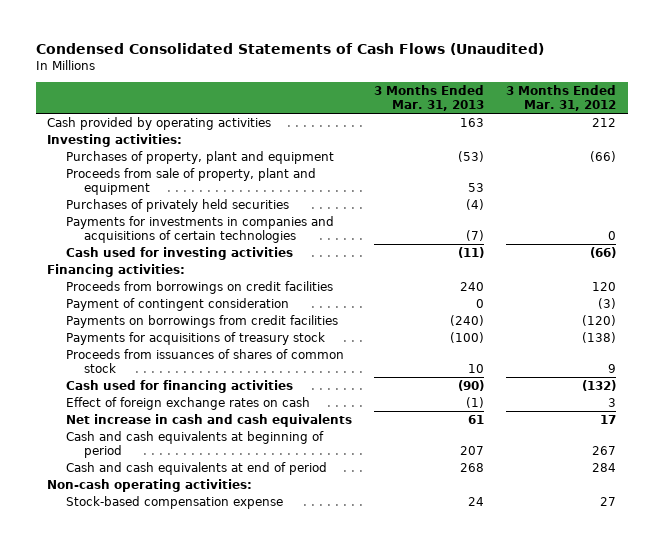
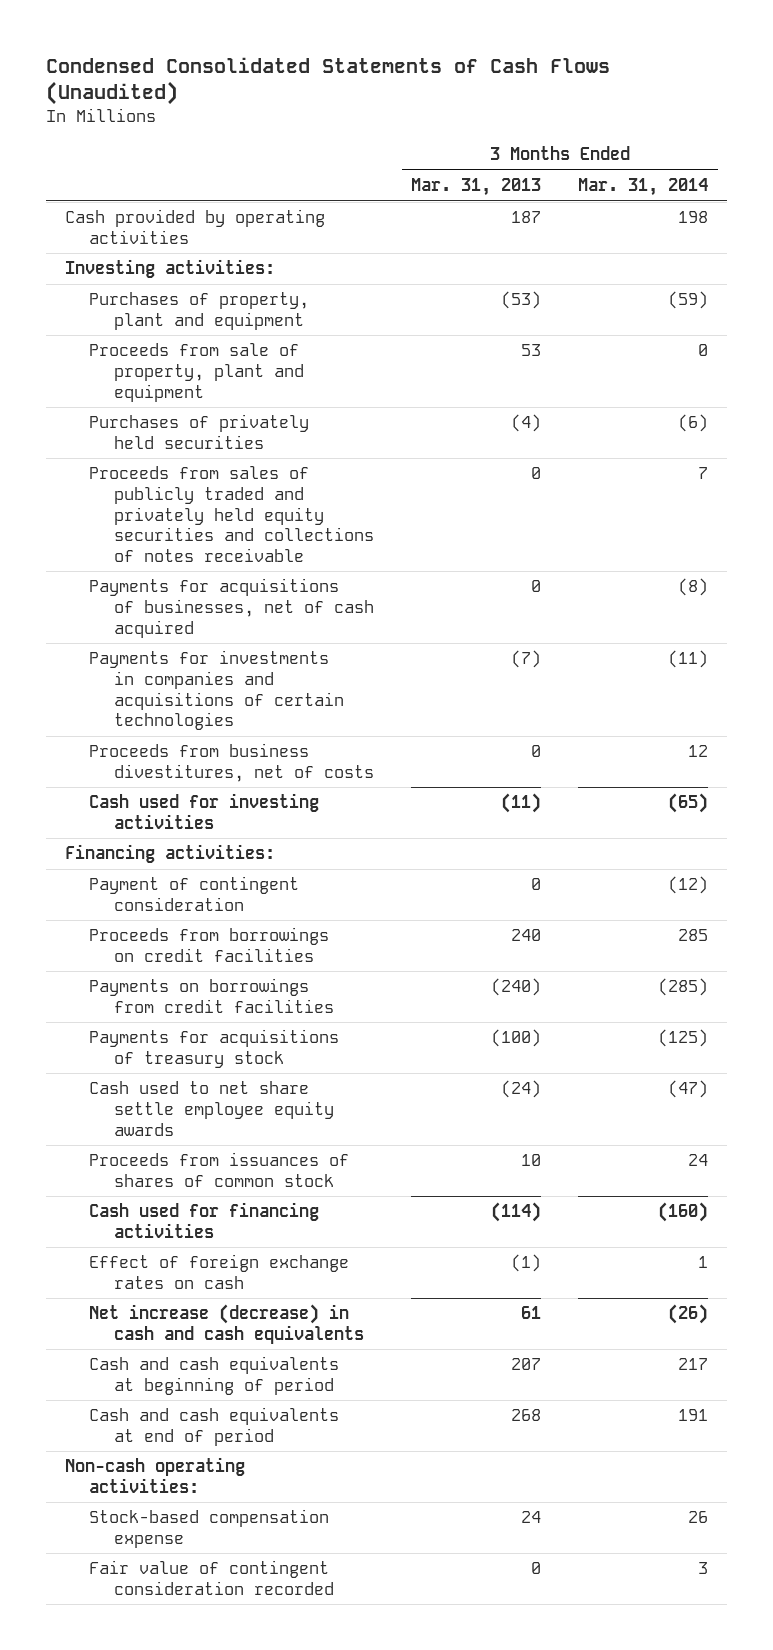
[506,84,617,111] 3 Months Ended Mar. 31, 2012 -> none
none -> [578,178,709,197] Mar. 31, 2014
[460,117,485,127] 163 -> [511,211,542,224] 187
none -> [89,466,375,562] Proceeds from sales of publicly traded and privately held equity securities and collections of notes receivable
none -> [89,578,375,638] Payments for acquisitions of businesses, net of cash acquired
none -> [89,743,375,783] Proceeds from business divestitures, net of costs
[65,280,333,294] Proceeds from borrowings on credit facilities -> [89,927,330,963] Proceeds from borrowings on credit facilities
none -> [89,1081,335,1136] Cash used to net share settle employee equity awards
[458,379,485,391] (90) -> [491,1202,542,1223] (114)
[65,413,352,427] Net increase in cash and cash equivalents -> [89,1304,365,1345] Net increase (decrease) in cash and cash equivalents
none -> [89,1560,335,1596] Fair value of contingent consideration recorded

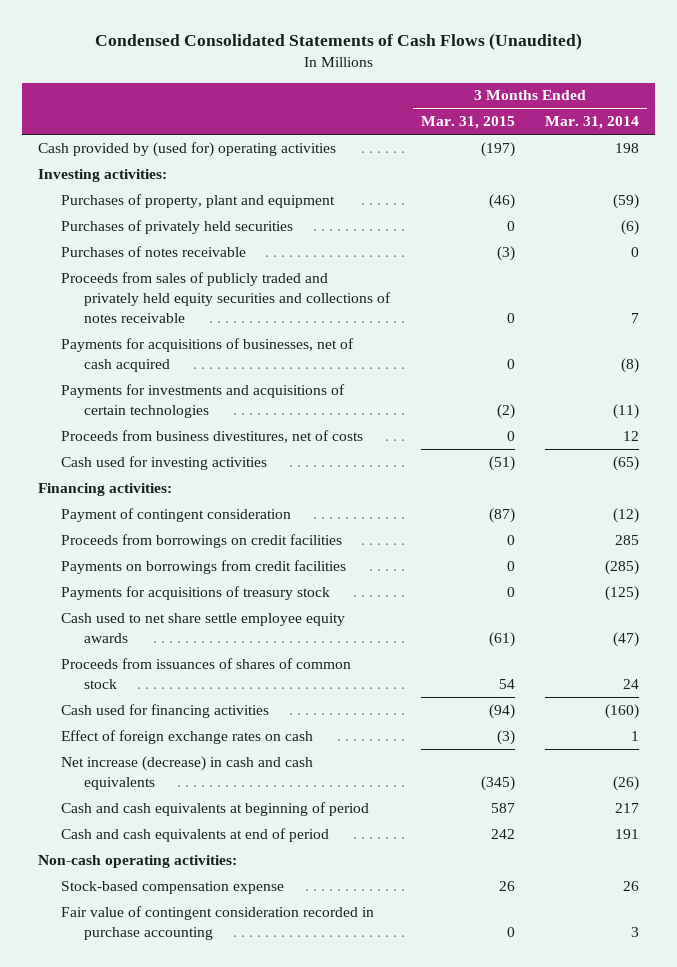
[411,178,542,197] Mar. 31, 2013 -> none
none -> [420,116,515,130] Mar. 31, 2015
[64,209,325,245] Cash provided by operating activities -> [37,141,336,157] Cash provided by (used for) operating activities
[89,343,305,402] Proceeds from sale of property, plant and equipment -> none
none -> [60,245,246,257] Purchases of notes receivable
[89,650,345,731] Payments for investments in companies and acquisitions of certain technologies -> [60,383,345,418] Payments for investments and acquisitions of certain technologies
[89,1560,335,1596] Fair value of contingent consideration recorded -> [60,905,374,940] Fair value of contingent consideration recorded in purchase accounting

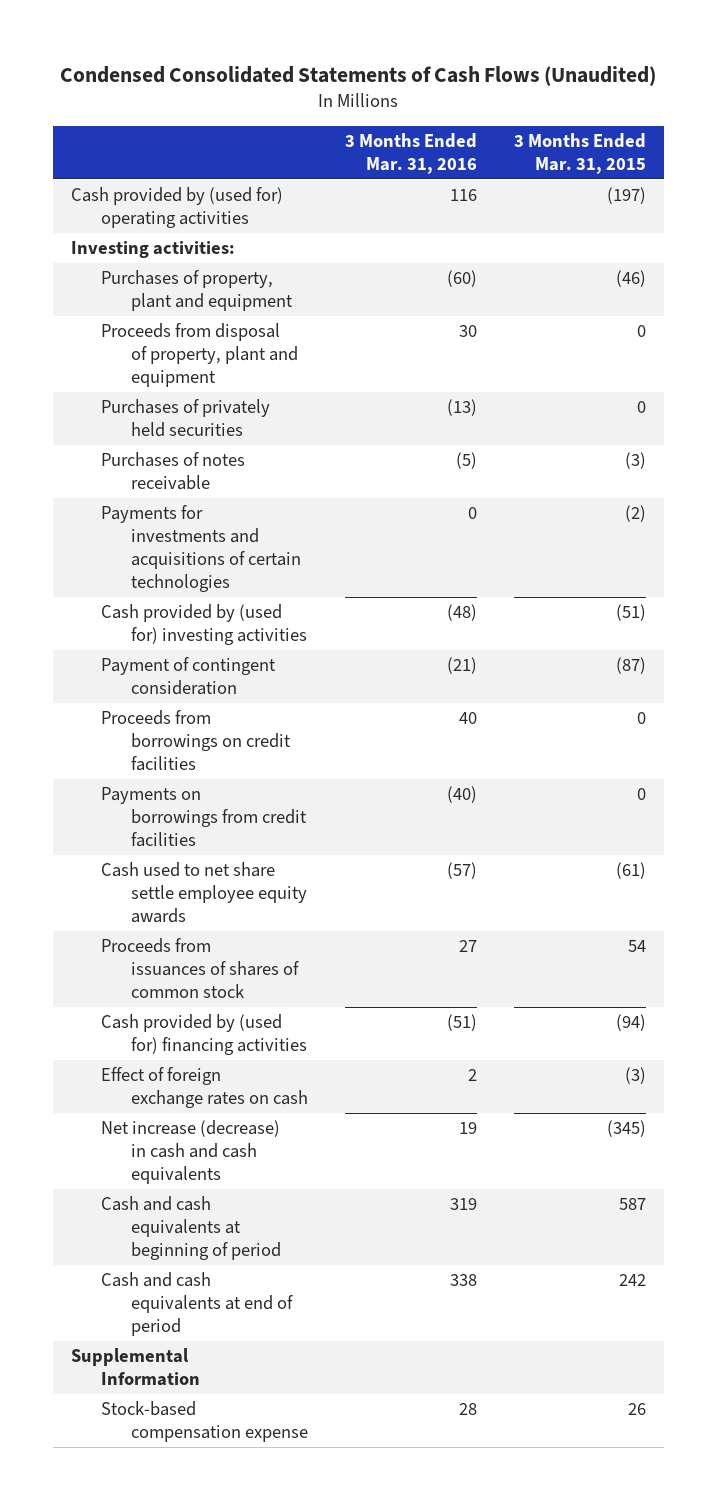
[545,116,640,130] Mar. 31, 2014 -> none
none -> [344,132,477,174] 3 Months Ended Mar. 31, 2016
none -> [100,323,298,388] Proceeds from disposal of property, plant and equipment
[60,271,391,323] Proceeds from sales of publicly traded and privately held equity securities and collections of notes receivable -> none
[60,337,354,372] Payments for acquisitions of businesses, net of cash acquired -> none
[60,429,363,443] Proceeds from business divestitures, net of costs -> none
[37,482,172,496] Financing activities: -> none
[60,455,267,470] Cash used for investing activities -> [100,604,307,646] Cash provided by (used for) investing activities
[60,585,330,600] Payments for acquisitions of treasury stock -> none
[60,703,269,718] Cash used for financing activities -> [100,1014,307,1056] Cash provided by (used for) financing activities
[37,854,237,868] Non-cash operating activities: -> none
none -> [71,1348,200,1387] Supplemental Information
[60,905,374,940] Fair value of contingent consideration recorded in purchase accounting -> none

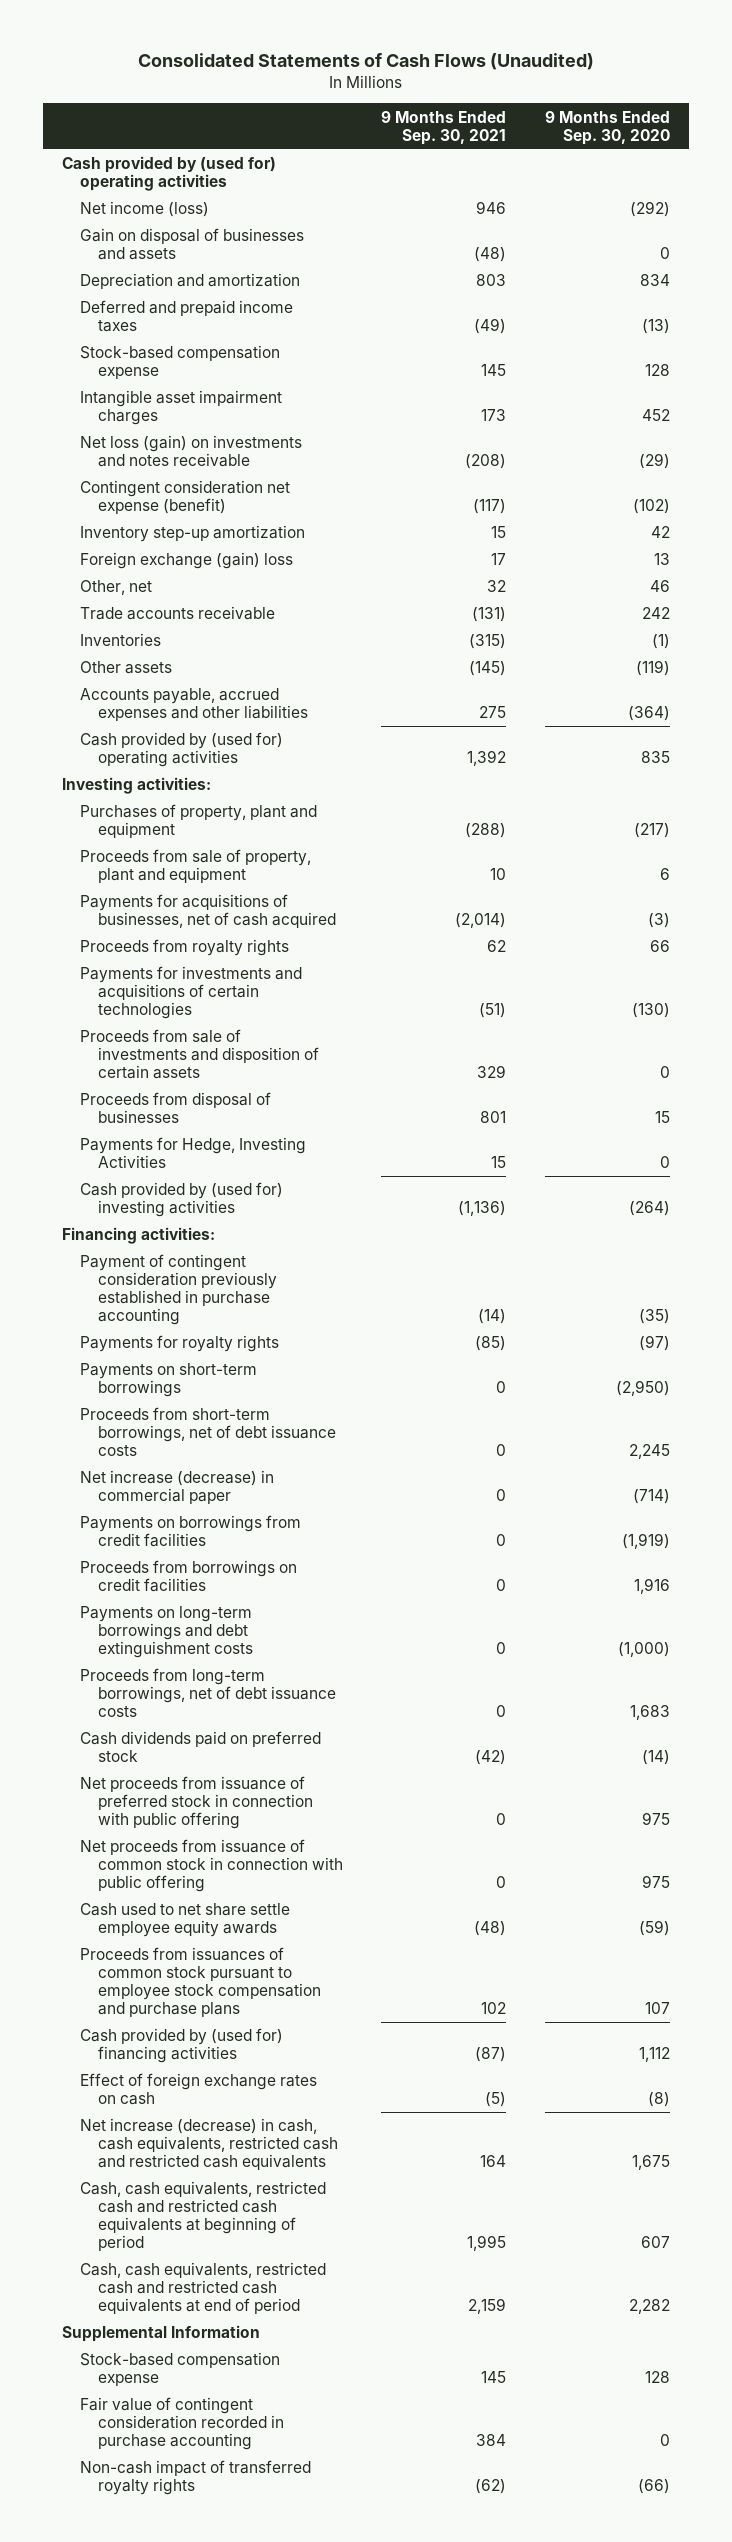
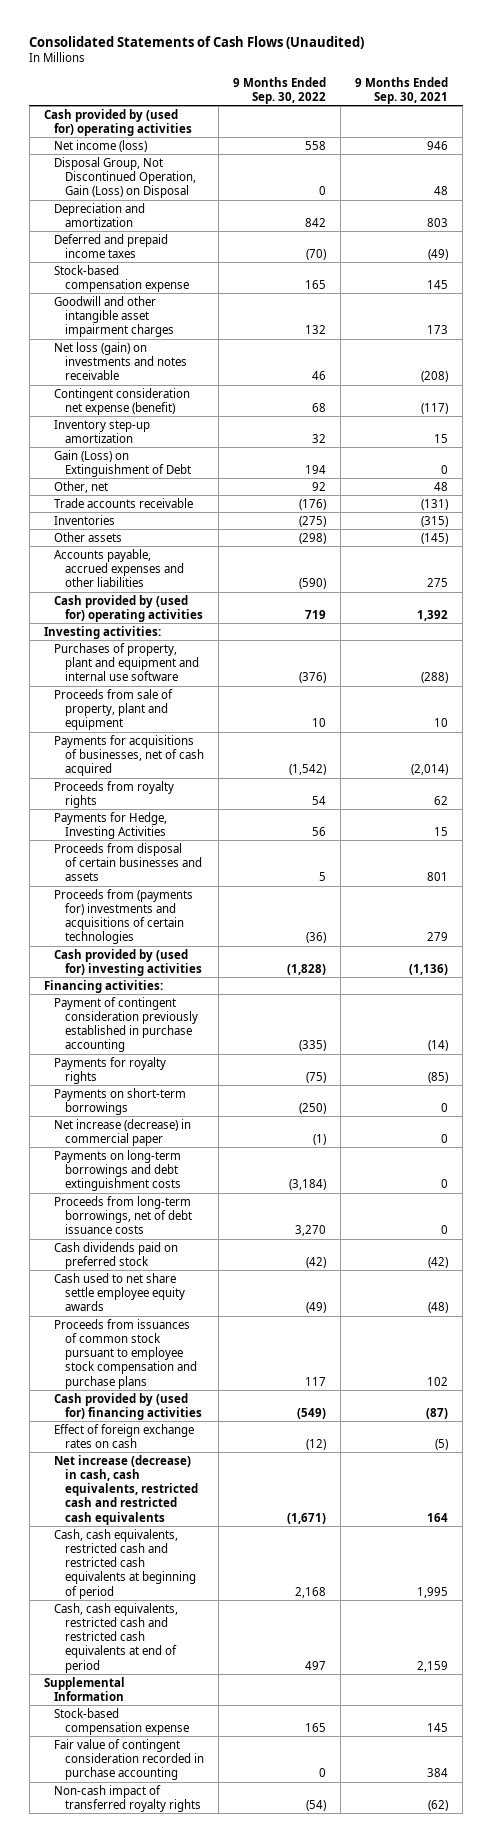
[544,110,670,145] 9 Months Ended Sep. 30, 2020 -> none
none -> [233,76,327,104] 9 Months Ended Sep. 30, 2022
[79,228,304,261] Gain on disposal of businesses and assets -> [54,156,197,199] Disposal Group, Not Discontinued Operation, Gain (Loss) on Disposal
[474,247,507,263] (48) -> [434,186,449,196] 48
[79,390,282,426] Intangible asset impairment charges -> [54,295,175,338] Goodwill and other intangible asset impairment charges
[79,552,293,570] Foreign exchange (gain) loss -> none
none -> [54,449,192,477] Gain (Loss) on Extinguishment of Debt
[487,580,507,593] 32 -> [434,481,449,491] 48
[79,804,317,839] Purchases of property, plant and equipment -> [54,642,200,682] Purchases of property, plant and equipment and internal use software
[79,966,302,1020] Payments for investments and acquisitions of certain technologies -> none
[79,1029,319,1080] Proceeds from sale of investments and disposition of certain assets -> none
[79,1092,271,1124] Proceeds from disposal of businesses -> none
none -> [54,842,203,882] Proceeds from disposal of certain businesses and assets
none -> [54,888,194,945] Proceeds from (payments for) investments and acquisitions of certain technologies
[79,1407,336,1457] Proceeds from short-term borrowings, net of debt issuance costs -> none
[79,1515,301,1548] Payments on borrowings from credit facilities -> none
[79,1560,297,1593] Proceeds from borrowings on credit facilities -> none
[79,1776,313,1830] Net proceeds from issuance of preferred stock in connection with public offering -> none
[79,1839,343,1893] Net proceeds from issuance of common stock in connection with public offering -> none

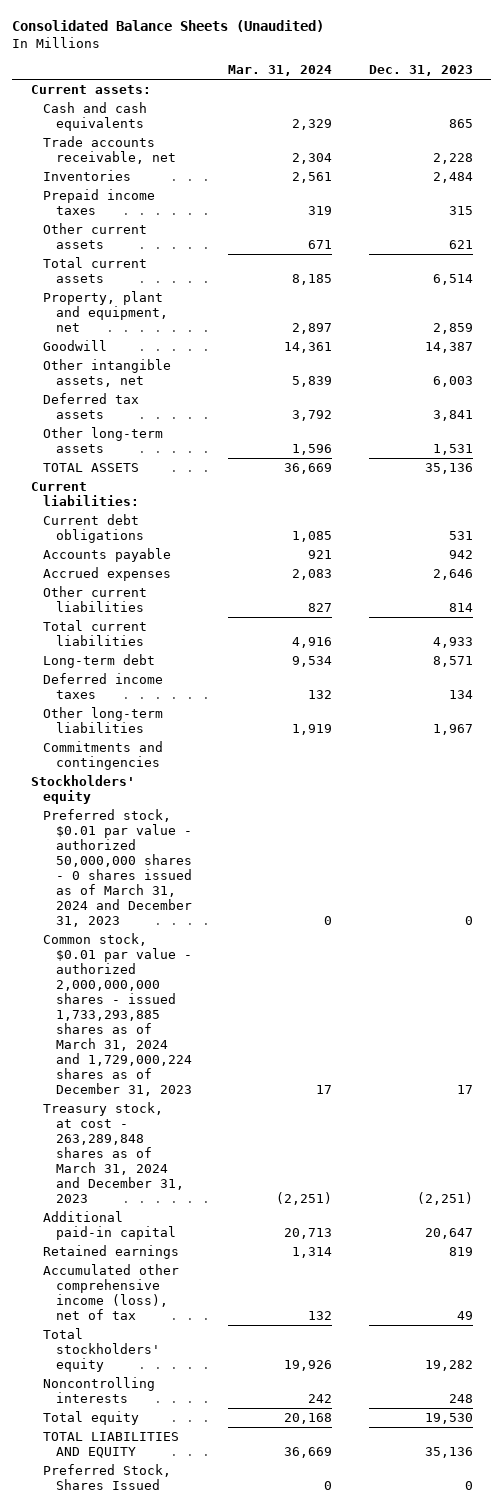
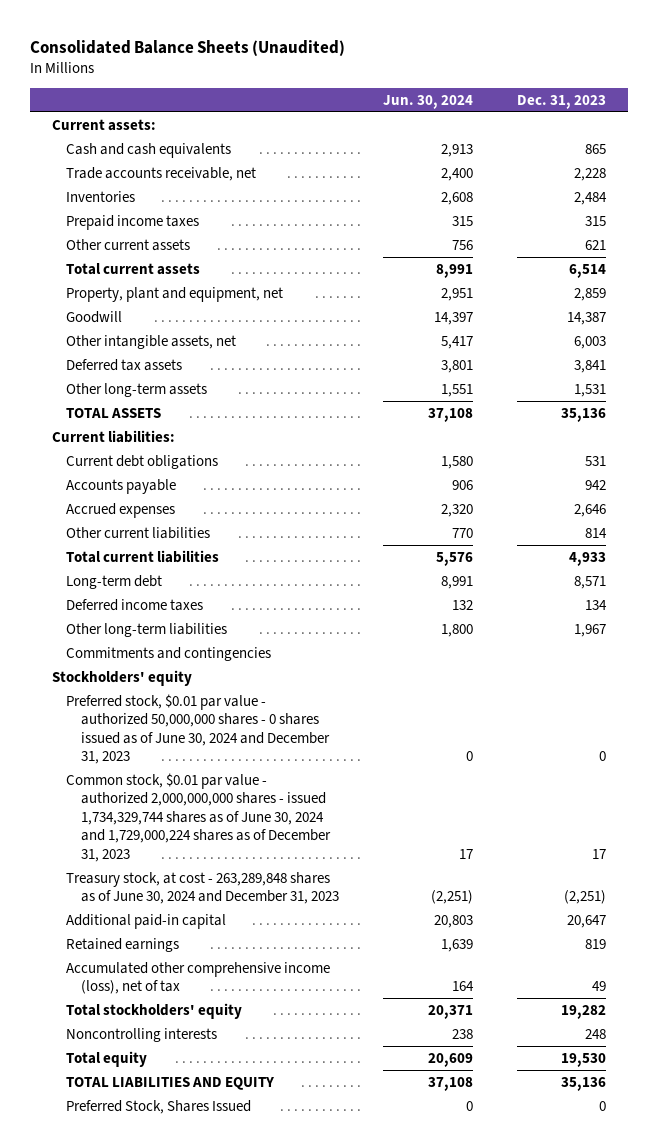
[228,65,333,77] Mar. 31, 2024 -> none
none -> [382,94,473,109] Jun. 30, 2024
[43,808,192,927] Preferred stock, $0.01 par value - authorized 50,000,000 shares - 0 shares issued as of March 31, 2024 and December 31, 2023 -> [66,693,331,765] Preferred stock, $0.01 par value - authorized 50,000,000 shares - 0 shares issued as of June 30, 2024 and December 31, 2023
[43,932,192,1096] Common stock, $0.01 par value - authorized 2,000,000,000 shares - issued 1,733,293,885 shares as of March 31, 2024 and 1,729,000,224 shares as of December 31, 2023 -> [66,772,332,862] Common stock, $0.01 par value - authorized 2,000,000,000 shares - issued 1,734,329,744 shares as of June 30, 2024 and 1,729,000,224 shares as of December 31, 2023
[43,1101,184,1203] Treasury stock, at cost - 263,289,848 shares as of March 31, 2024 and December 31, 2023 -> [66,871,340,905] Treasury stock, at cost - 263,289,848 shares as of June 30, 2024 and December 31, 2023

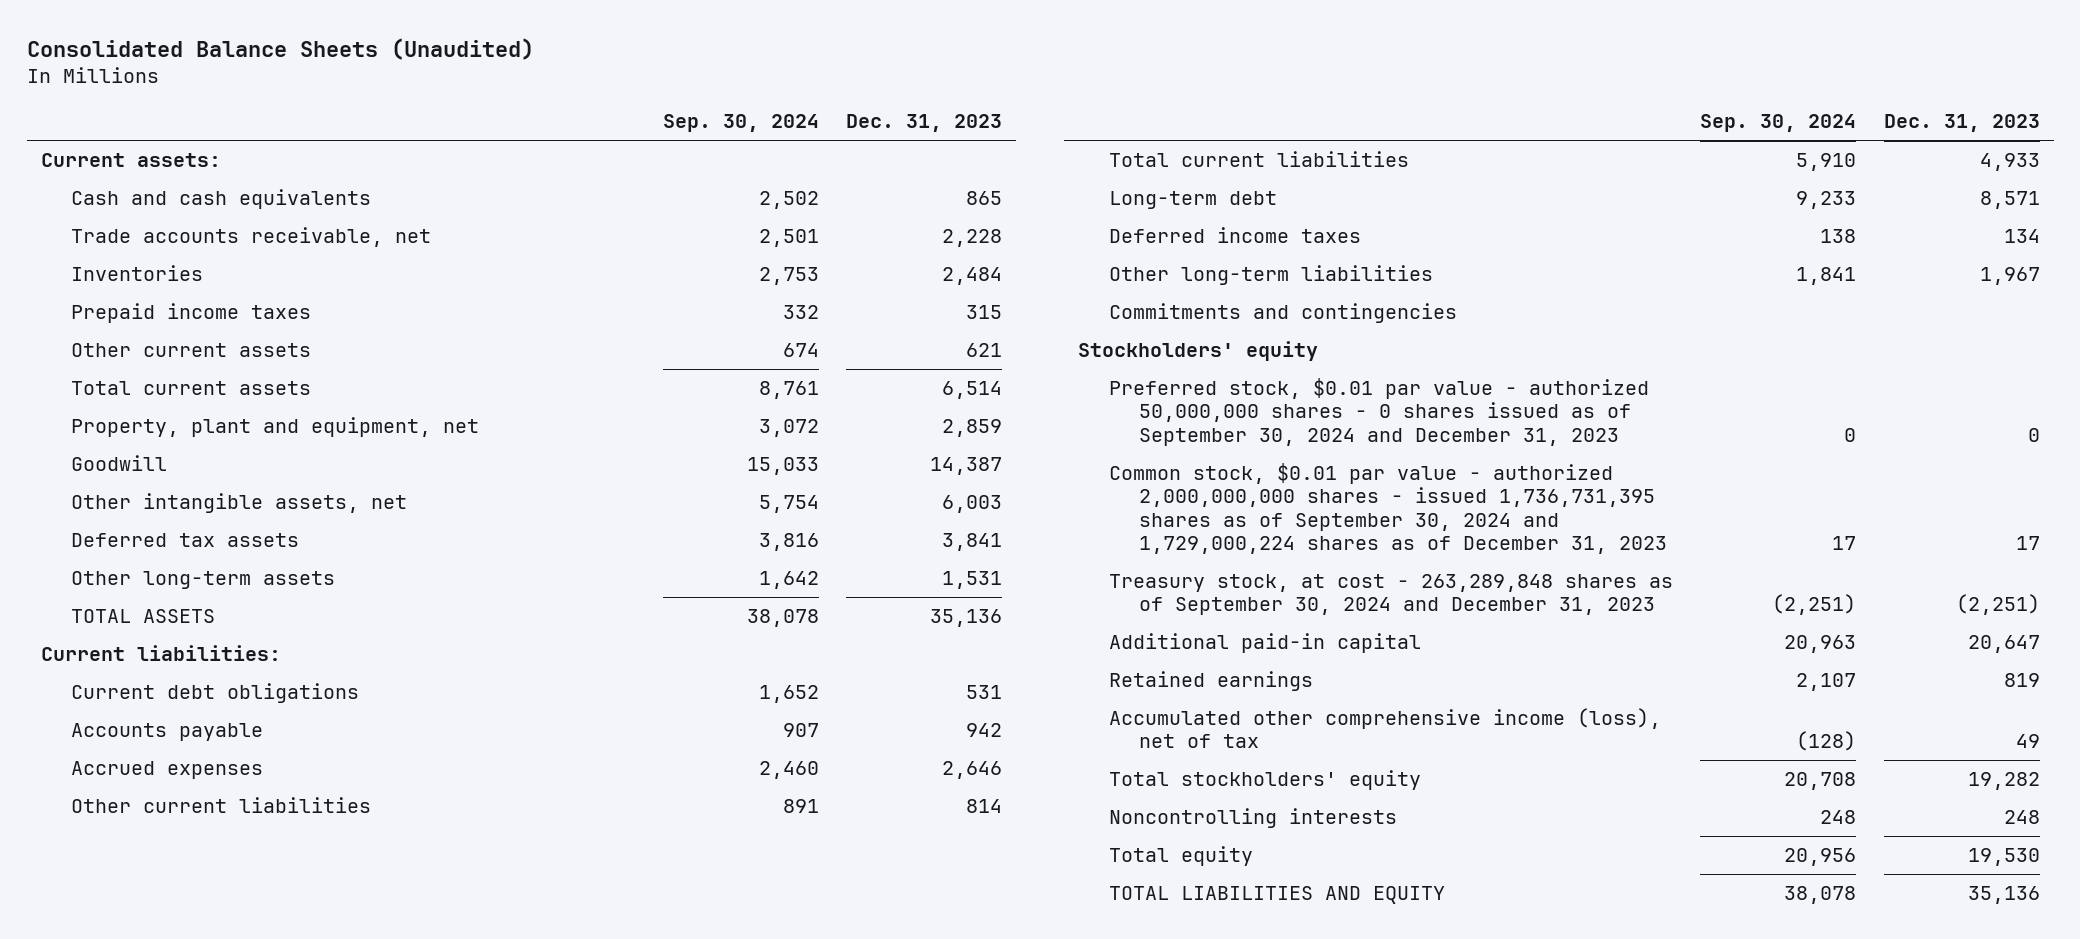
[382,94,473,109] Jun. 30, 2024 -> none
none -> [662,114,819,133] Sep. 30, 2024
[66,693,331,765] Preferred stock, $0.01 par value - authorized 50,000,000 shares - 0 shares issued as of June 30, 2024 and December 31, 2023 -> [1108,377,1649,446] Preferred stock, $0.01 par value - authorized 50,000,000 shares - 0 shares issued as of September 30, 2024 and December 31, 2023
[66,772,332,862] Common stock, $0.01 par value - authorized 2,000,000,000 shares - issued 1,734,329,744 shares as of June 30, 2024 and 1,729,000,224 shares as of December 31, 2023 -> [1108,462,1668,555] Common stock, $0.01 par value - authorized 2,000,000,000 shares - issued 1,736,731,395 shares as of September 30, 2024 and 1,729,000,224 shares as of December 31, 2023
[66,871,340,905] Treasury stock, at cost - 263,289,848 shares as of June 30, 2024 and December 31, 2023 -> [1108,573,1673,616] Treasury stock, at cost - 263,289,848 shares as of September 30, 2024 and December 31, 2023
[66,1099,252,1114] Preferred Stock, Shares Issued -> none

